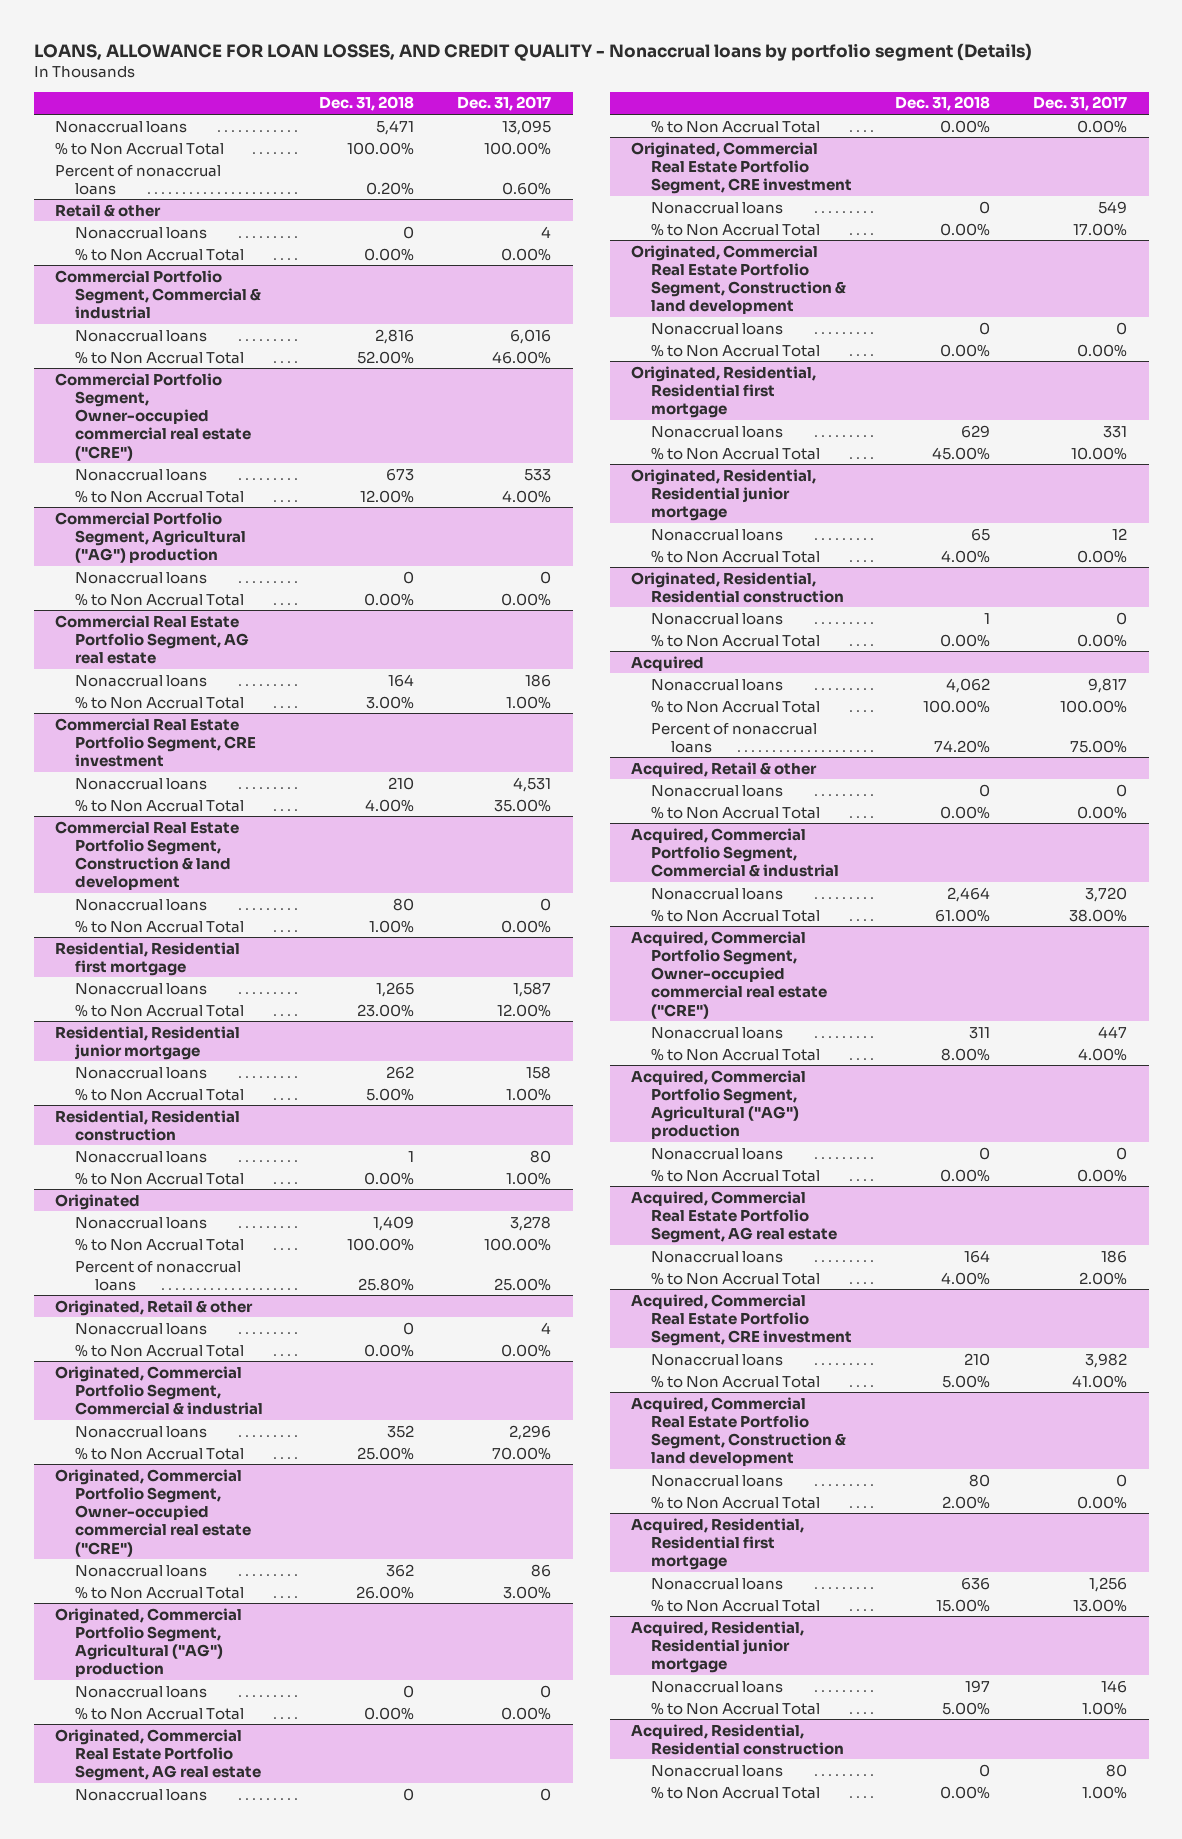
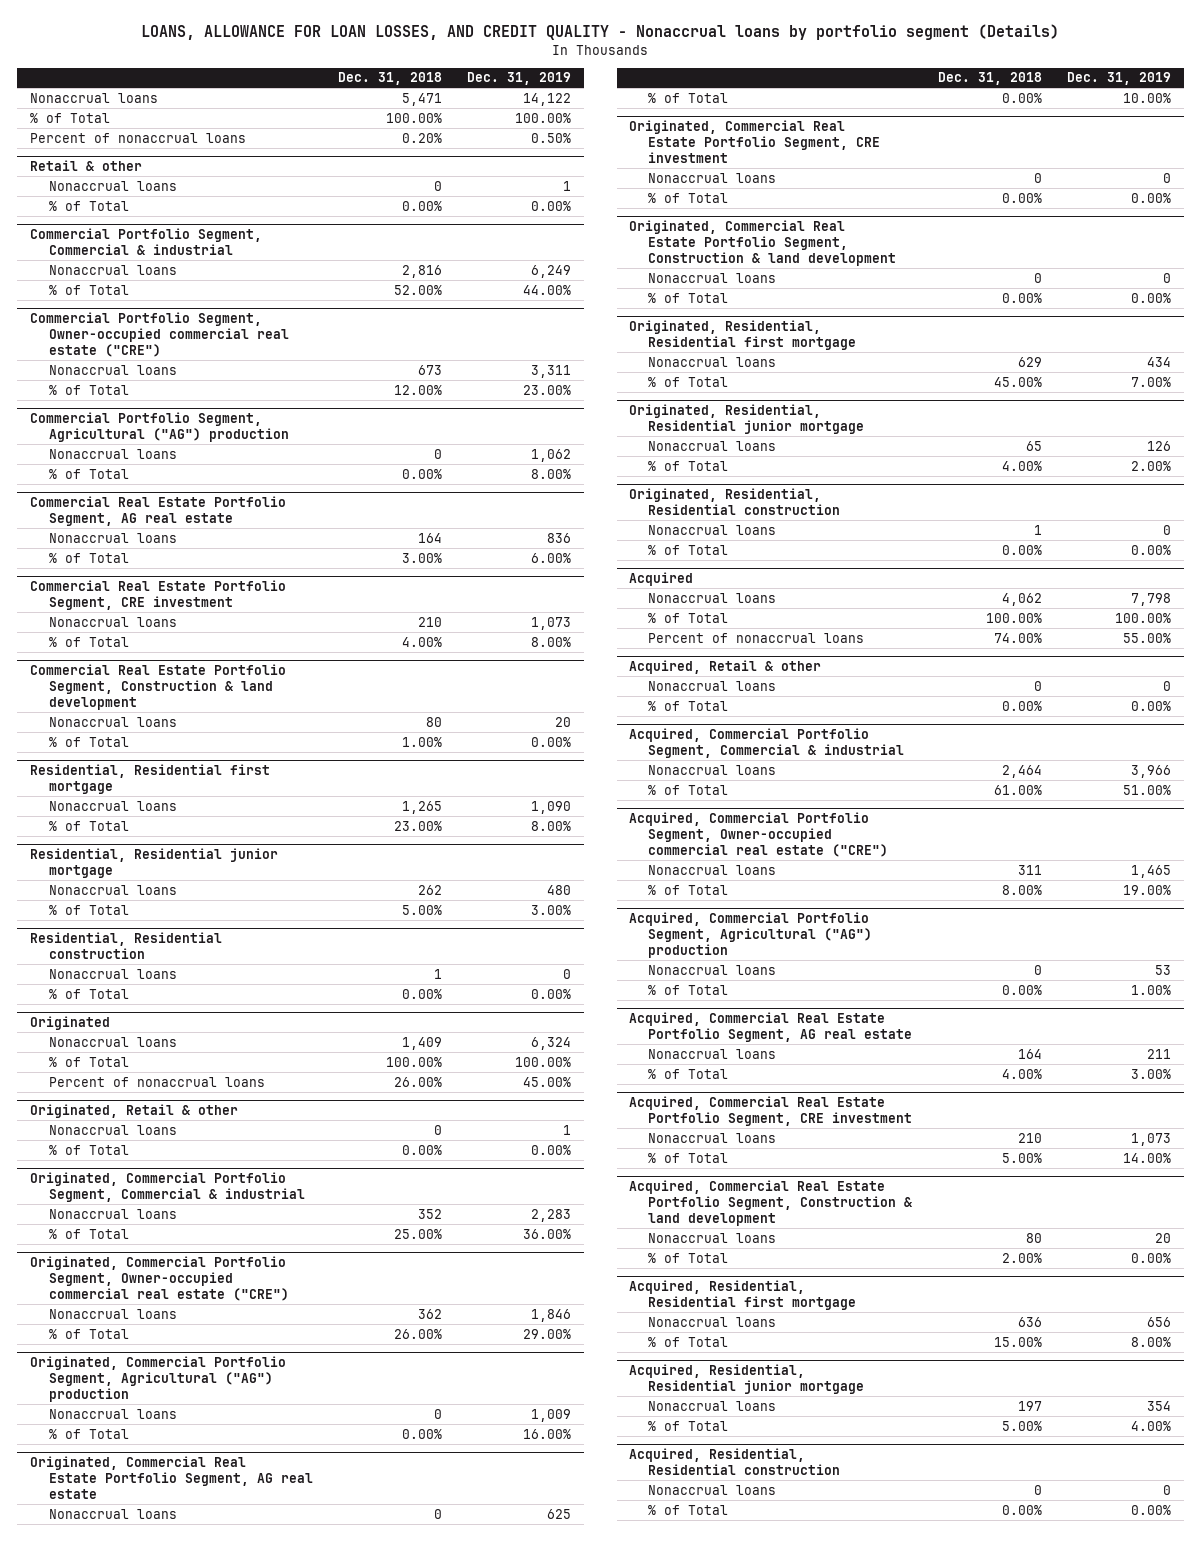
[457,96,552,112] Dec. 31, 2017 -> none
none -> [467,72,572,86] Dec. 31, 2019
[55,141,225,155] % to Non Accrual Total -> [29,112,110,123] % of Total
[75,247,245,261] % to Non Accrual Total -> [48,200,129,211] % of Total
[75,350,245,364] % to Non Accrual Total -> [48,284,129,295] % of Total
[75,489,245,503] % to Non Accrual Total -> [48,384,129,395] % of Total
[75,592,245,606] % to Non Accrual Total -> [48,468,129,479] % of Total
[75,695,245,709] % to Non Accrual Total -> [48,552,129,563] % of Total
[75,798,245,812] % to Non Accrual Total -> [48,636,129,647] % of Total
[75,919,245,933] % to Non Accrual Total -> [48,736,129,747] % of Total
[75,1003,245,1017] % to Non Accrual Total -> [48,820,129,831] % of Total
[75,1087,245,1101] % to Non Accrual Total -> [48,904,129,915] % of Total
[75,1171,245,1185] % to Non Accrual Total -> [48,988,129,999] % of Total
[75,1237,245,1251] % to Non Accrual Total -> [48,1056,129,1067] % of Total
[358,1277,415,1291] 25.80% -> [394,1076,443,1087] 26.00%
[75,1343,245,1357] % to Non Accrual Total -> [48,1144,129,1155] % of Total
[75,1446,245,1460] % to Non Accrual Total -> [48,1228,129,1239] % of Total
[75,1585,245,1599] % to Non Accrual Total -> [48,1328,129,1339] % of Total
[75,1706,245,1720] % to Non Accrual Total -> [48,1428,129,1439] % of Total
[651,119,821,133] % to Non Accrual Total -> [648,92,729,103] % of Total
[651,222,821,236] % to Non Accrual Total -> [648,192,729,203] % of Total
[651,343,821,357] % to Non Accrual Total -> [648,292,729,303] % of Total
[651,446,821,460] % to Non Accrual Total -> [648,376,729,387] % of Total
[651,549,821,563] % to Non Accrual Total -> [648,460,729,471] % of Total
[651,633,821,647] % to Non Accrual Total -> [648,544,729,555] % of Total
[651,699,821,713] % to Non Accrual Total -> [648,612,729,623] % of Total
[934,739,991,753] 74.20% -> [993,632,1042,643] 74.00%
[651,805,821,819] % to Non Accrual Total -> [648,700,729,711] % of Total
[651,908,821,922] % to Non Accrual Total -> [648,784,729,795] % of Total
[651,1047,821,1061] % to Non Accrual Total -> [648,884,729,895] % of Total
[651,1168,821,1182] % to Non Accrual Total -> [648,984,729,995] % of Total
[651,1271,821,1285] % to Non Accrual Total -> [648,1068,729,1079] % of Total
[651,1374,821,1388] % to Non Accrual Total -> [648,1152,729,1163] % of Total
[651,1495,821,1509] % to Non Accrual Total -> [648,1252,729,1263] % of Total
[651,1598,821,1612] % to Non Accrual Total -> [648,1336,729,1347] % of Total
[651,1701,821,1715] % to Non Accrual Total -> [648,1420,729,1431] % of Total
[651,1785,821,1799] % to Non Accrual Total -> [648,1504,729,1515] % of Total

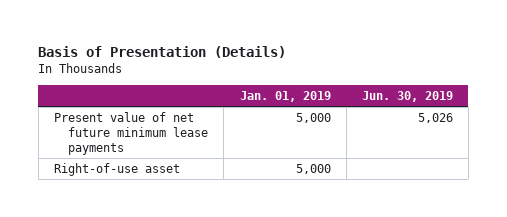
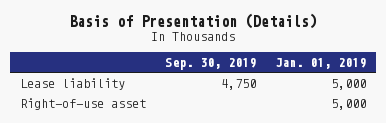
[361,90,453,102] Jun. 30, 2019 -> none
none -> [164,57,256,70] Sep. 30, 2019
[53,112,209,155] Present value of net future minimum lease payments -> [19,78,125,91] Lease liability

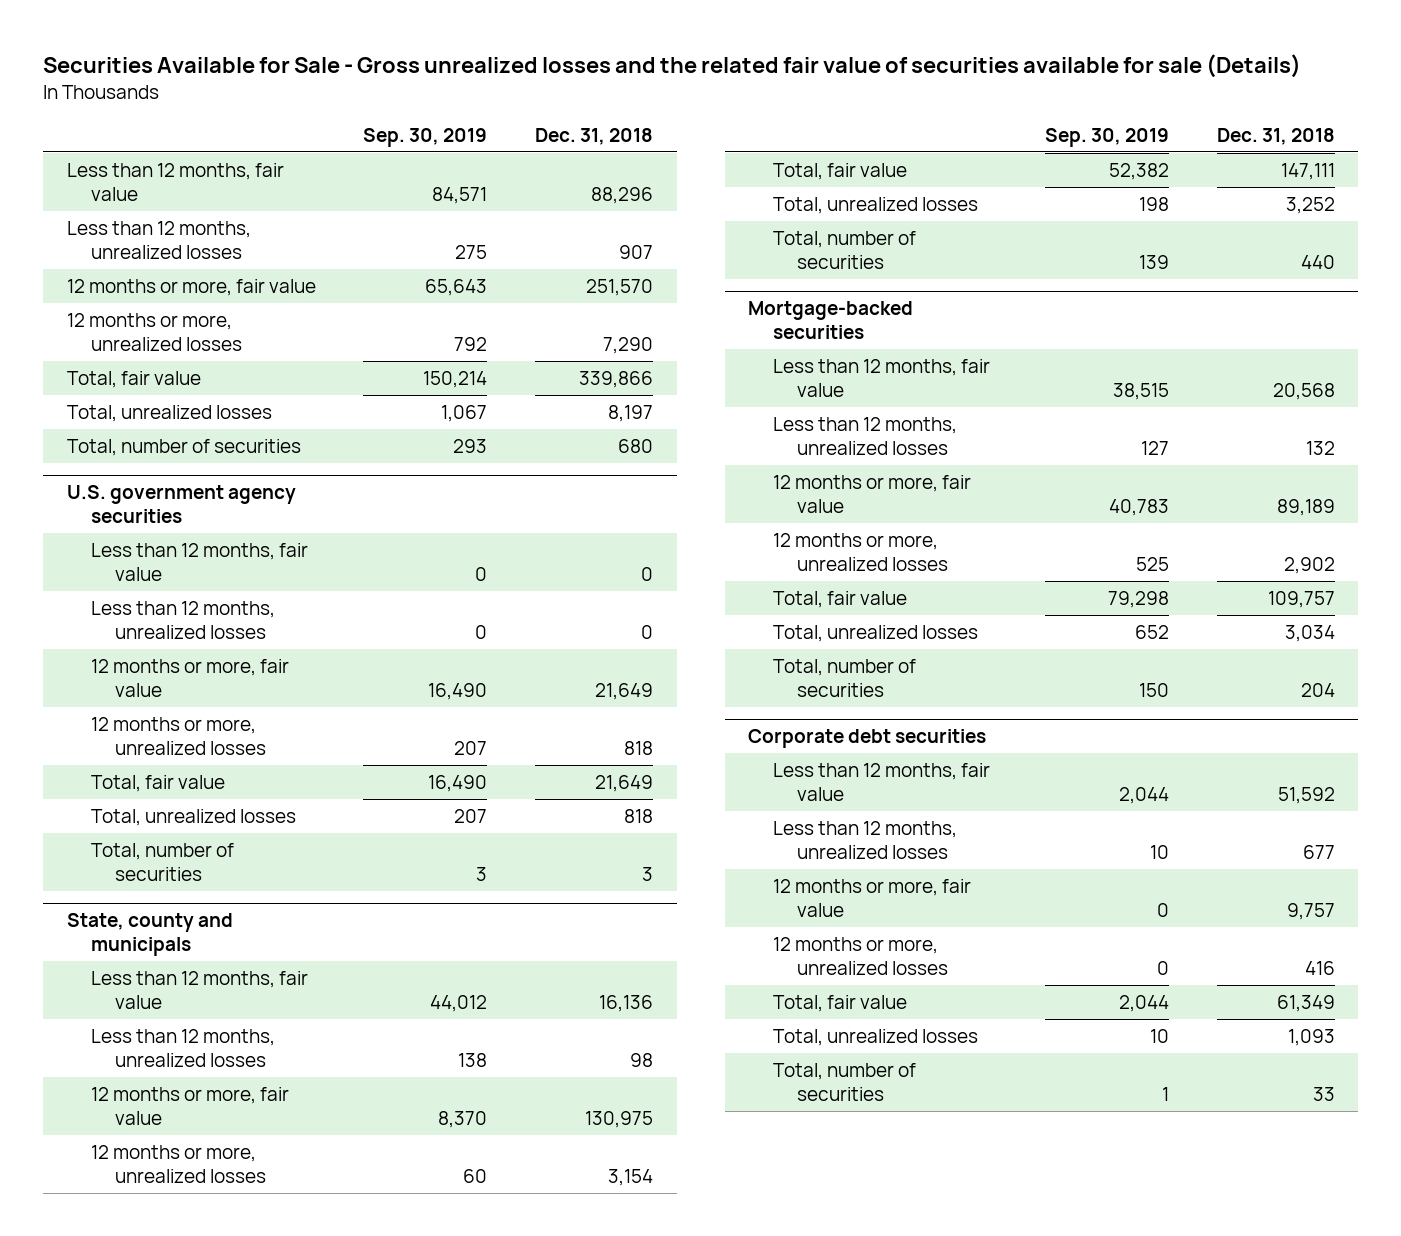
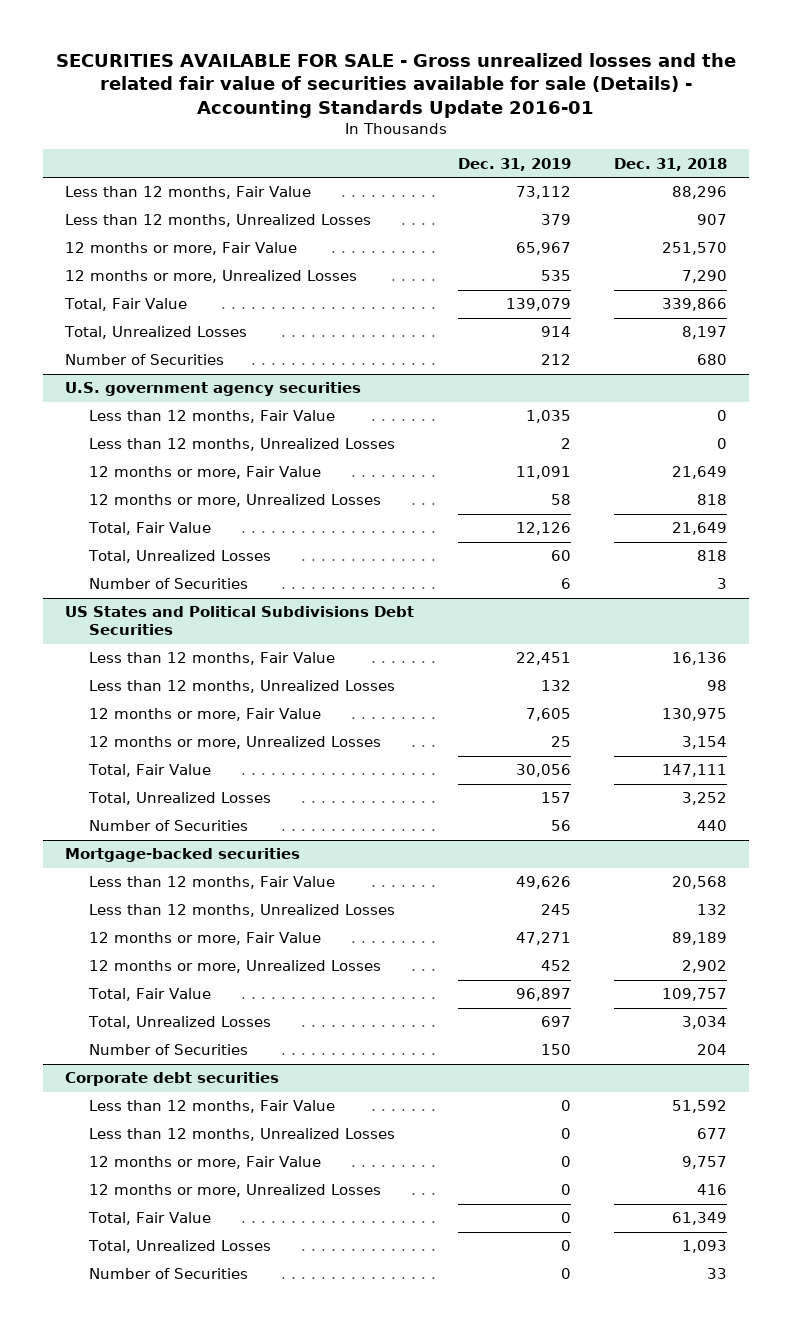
[42,53,1301,78] Securities Available for Sale - Gross unrealized losses and the related fair value of securities available for sale (Details) -> [56,52,737,118] SECURITIES AVAILABLE FOR SALE - Gross unrealized losses and the related fair value of securities available for sale (Details) - Accounting Standards Update 2016-01
[363,127,488,147] Sep. 30, 2019 -> none
none -> [457,157,571,171] Dec. 31, 2019
[66,162,284,202] Less than 12 months, fair value -> [65,186,312,200] Less than 12 months, Fair Value
[66,220,251,260] Less than 12 months, unrealized losses -> [65,214,372,228] Less than 12 months, Unrealized Losses
[66,278,316,296] 12 months or more, fair value -> [65,242,298,256] 12 months or more, Fair Value
[66,312,243,352] 12 months or more, unrealized losses -> [65,270,358,284] 12 months or more, Unrealized Losses
[66,370,201,388] Total, fair value -> [64,298,188,312] Total, Fair Value
[66,404,272,422] Total, unrealized losses -> [64,326,248,340] Total, Unrealized Losses
[66,438,301,456] Total, number of securities -> [65,354,225,366] Number of Securities
[66,913,233,957] State, county and municipals -> none
[91,542,309,582] Less than 12 months, fair value -> [89,410,336,424] Less than 12 months, Fair Value
[91,600,276,640] Less than 12 months, unrealized losses -> [89,438,396,452] Less than 12 months, Unrealized Losses
[91,658,290,698] 12 months or more, fair value -> [89,466,322,480] 12 months or more, Fair Value
[91,716,267,756] 12 months or more, unrealized losses -> [89,494,382,508] 12 months or more, Unrealized Losses
[91,774,226,792] Total, fair value -> [88,522,212,536] Total, Fair Value
[91,808,297,826] Total, unrealized losses -> [88,550,272,564] Total, Unrealized Losses
[91,842,235,882] Total, number of securities -> [89,578,249,590] Number of Securities
none -> [65,606,415,636] US States and Political Subdivisions Debt Securities
[91,970,309,1010] Less than 12 months, fair value -> [89,652,336,666] Less than 12 months, Fair Value
[91,1028,276,1068] Less than 12 months, unrealized losses -> [89,680,396,694] Less than 12 months, Unrealized Losses
[91,1086,290,1126] 12 months or more, fair value -> [89,708,322,722] 12 months or more, Fair Value
[91,1144,267,1184] 12 months or more, unrealized losses -> [89,736,382,750] 12 months or more, Unrealized Losses
[772,162,907,180] Total, fair value -> [88,764,212,778] Total, Fair Value
[772,196,978,214] Total, unrealized losses -> [88,792,272,806] Total, Unrealized Losses
[772,230,916,270] Total, number of securities -> [89,820,249,832] Number of Securities
[772,358,990,398] Less than 12 months, fair value -> [89,876,336,890] Less than 12 months, Fair Value
[772,416,957,456] Less than 12 months, unrealized losses -> [89,904,396,918] Less than 12 months, Unrealized Losses
[772,474,971,514] 12 months or more, fair value -> [89,932,322,946] 12 months or more, Fair Value
[772,532,949,572] 12 months or more, unrealized losses -> [89,960,382,974] 12 months or more, Unrealized Losses
[772,590,907,608] Total, fair value -> [88,988,212,1002] Total, Fair Value
[772,624,978,642] Total, unrealized losses -> [88,1016,272,1030] Total, Unrealized Losses
[772,658,916,698] Total, number of securities -> [89,1044,249,1056] Number of Securities
[772,762,990,802] Less than 12 months, fair value -> [89,1100,336,1114] Less than 12 months, Fair Value
[772,820,957,860] Less than 12 months, unrealized losses -> [89,1128,396,1142] Less than 12 months, Unrealized Losses
[772,878,971,918] 12 months or more, fair value -> [89,1156,322,1170] 12 months or more, Fair Value
[772,936,949,976] 12 months or more, unrealized losses -> [89,1184,382,1198] 12 months or more, Unrealized Losses
[772,994,907,1012] Total, fair value -> [88,1212,212,1226] Total, Fair Value
[772,1028,978,1046] Total, unrealized losses -> [88,1240,272,1254] Total, Unrealized Losses
[772,1062,916,1102] Total, number of securities -> [89,1268,249,1280] Number of Securities

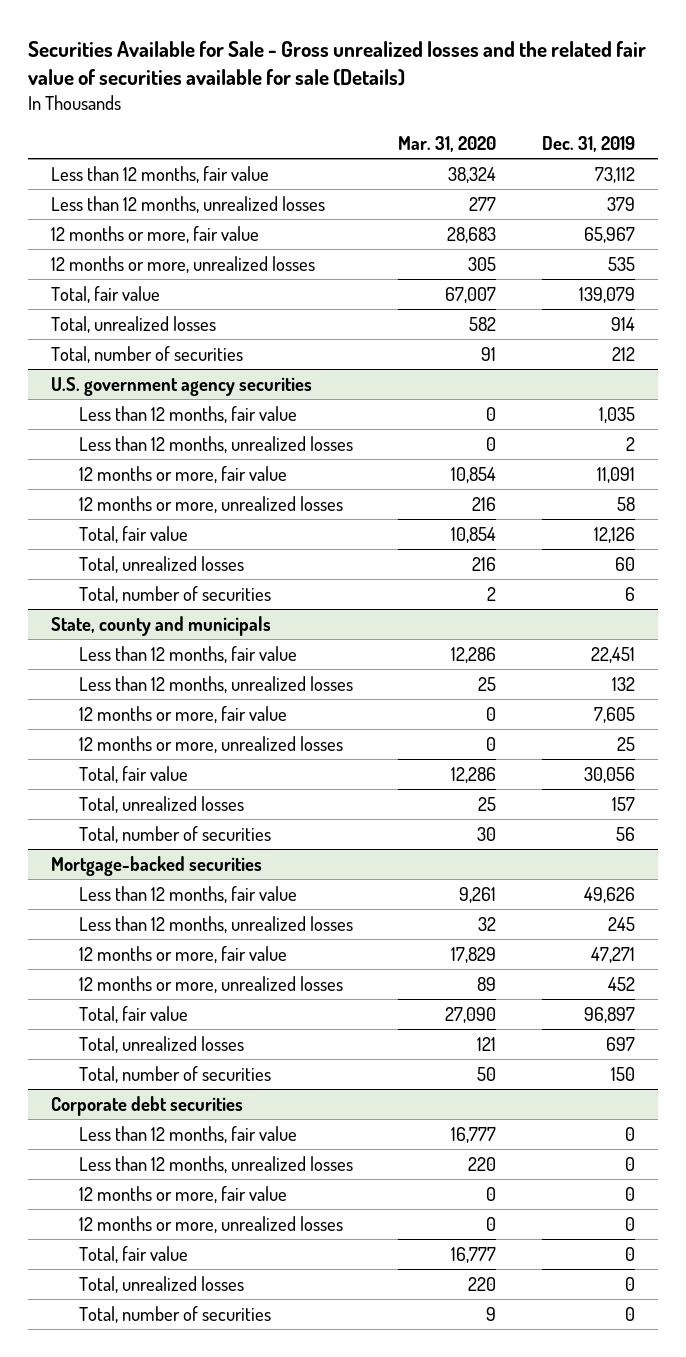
[56,52,737,118] SECURITIES AVAILABLE FOR SALE - Gross unrealized losses and the related fair value of securities available for sale (Details) - Accounting Standards Update 2016-01 -> [28,40,647,87] Securities Available for Sale - Gross unrealized losses and the related fair value of securities available for sale (Details)
[614,157,728,171] Dec. 31, 2018 -> none
none -> [398,135,497,152] Mar. 31, 2020
[65,186,312,200] Less than 12 months, Fair Value -> [50,165,269,183] Less than 12 months, fair value
[65,214,372,228] Less than 12 months, Unrealized Losses -> [50,195,325,213] Less than 12 months, unrealized losses
[65,242,298,256] 12 months or more, Fair Value -> [50,225,259,243] 12 months or more, fair value
[65,270,358,284] 12 months or more, Unrealized Losses -> [50,255,315,273] 12 months or more, unrealized losses
[64,298,188,312] Total, Fair Value -> [50,285,160,303] Total, fair value
[64,326,248,340] Total, Unrealized Losses -> [50,315,216,333] Total, unrealized losses
[65,354,225,366] Number of Securities -> [50,345,243,363] Total, number of securities
[65,606,415,636] US States and Political Subdivisions Debt Securities -> none
[89,410,336,424] Less than 12 months, Fair Value -> [78,405,297,423] Less than 12 months, fair value
[89,438,396,452] Less than 12 months, Unrealized Losses -> [78,435,353,453] Less than 12 months, unrealized losses
[89,466,322,480] 12 months or more, Fair Value -> [78,465,287,483] 12 months or more, fair value
[89,494,382,508] 12 months or more, Unrealized Losses -> [78,495,343,513] 12 months or more, unrealized losses
[88,522,212,536] Total, Fair Value -> [78,525,188,543] Total, fair value
[88,550,272,564] Total, Unrealized Losses -> [78,555,244,573] Total, unrealized losses
[89,578,249,590] Number of Securities -> [78,585,271,603] Total, number of securities
none -> [50,615,271,636] State, county and municipals
[89,652,336,666] Less than 12 months, Fair Value -> [78,645,297,663] Less than 12 months, fair value
[89,680,396,694] Less than 12 months, Unrealized Losses -> [78,675,353,693] Less than 12 months, unrealized losses
[89,708,322,722] 12 months or more, Fair Value -> [78,705,287,723] 12 months or more, fair value
[89,736,382,750] 12 months or more, Unrealized Losses -> [78,735,343,753] 12 months or more, unrealized losses
[88,764,212,778] Total, Fair Value -> [78,765,188,783] Total, fair value
[88,792,272,806] Total, Unrealized Losses -> [78,795,244,813] Total, unrealized losses
[89,820,249,832] Number of Securities -> [78,825,271,843] Total, number of securities
[89,876,336,890] Less than 12 months, Fair Value -> [78,885,297,903] Less than 12 months, fair value
[89,904,396,918] Less than 12 months, Unrealized Losses -> [78,915,353,933] Less than 12 months, unrealized losses
[89,932,322,946] 12 months or more, Fair Value -> [78,945,287,963] 12 months or more, fair value
[89,960,382,974] 12 months or more, Unrealized Losses -> [78,975,343,993] 12 months or more, unrealized losses
[88,988,212,1002] Total, Fair Value -> [78,1005,188,1023] Total, fair value
[88,1016,272,1030] Total, Unrealized Losses -> [78,1035,244,1053] Total, unrealized losses
[89,1044,249,1056] Number of Securities -> [78,1065,271,1083] Total, number of securities
[89,1100,336,1114] Less than 12 months, Fair Value -> [78,1125,297,1143] Less than 12 months, fair value
[89,1128,396,1142] Less than 12 months, Unrealized Losses -> [78,1155,353,1173] Less than 12 months, unrealized losses
[89,1156,322,1170] 12 months or more, Fair Value -> [78,1185,287,1203] 12 months or more, fair value
[89,1184,382,1198] 12 months or more, Unrealized Losses -> [78,1215,343,1233] 12 months or more, unrealized losses
[88,1212,212,1226] Total, Fair Value -> [78,1245,188,1263] Total, fair value
[88,1240,272,1254] Total, Unrealized Losses -> [78,1275,244,1293] Total, unrealized losses
[89,1268,249,1280] Number of Securities -> [78,1305,271,1323] Total, number of securities

